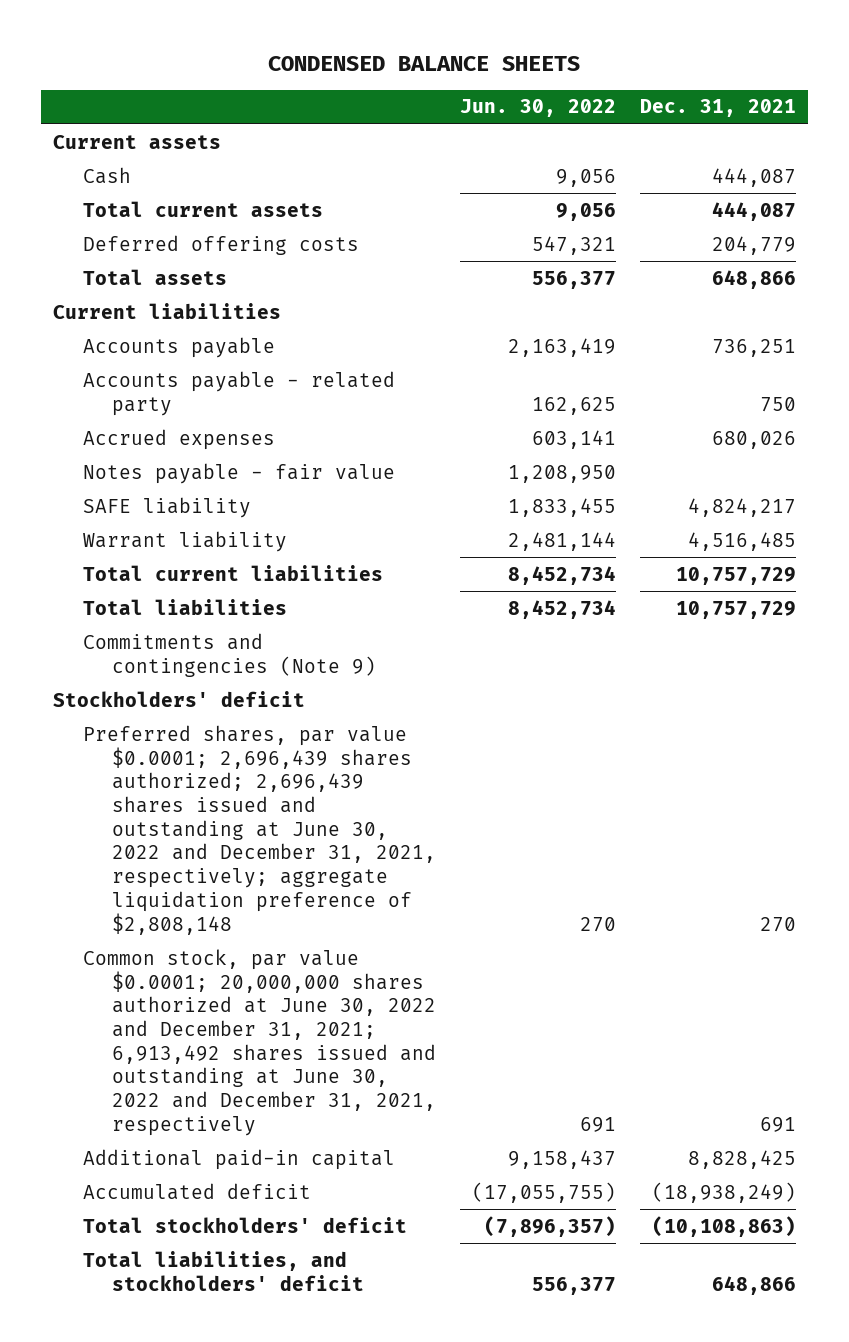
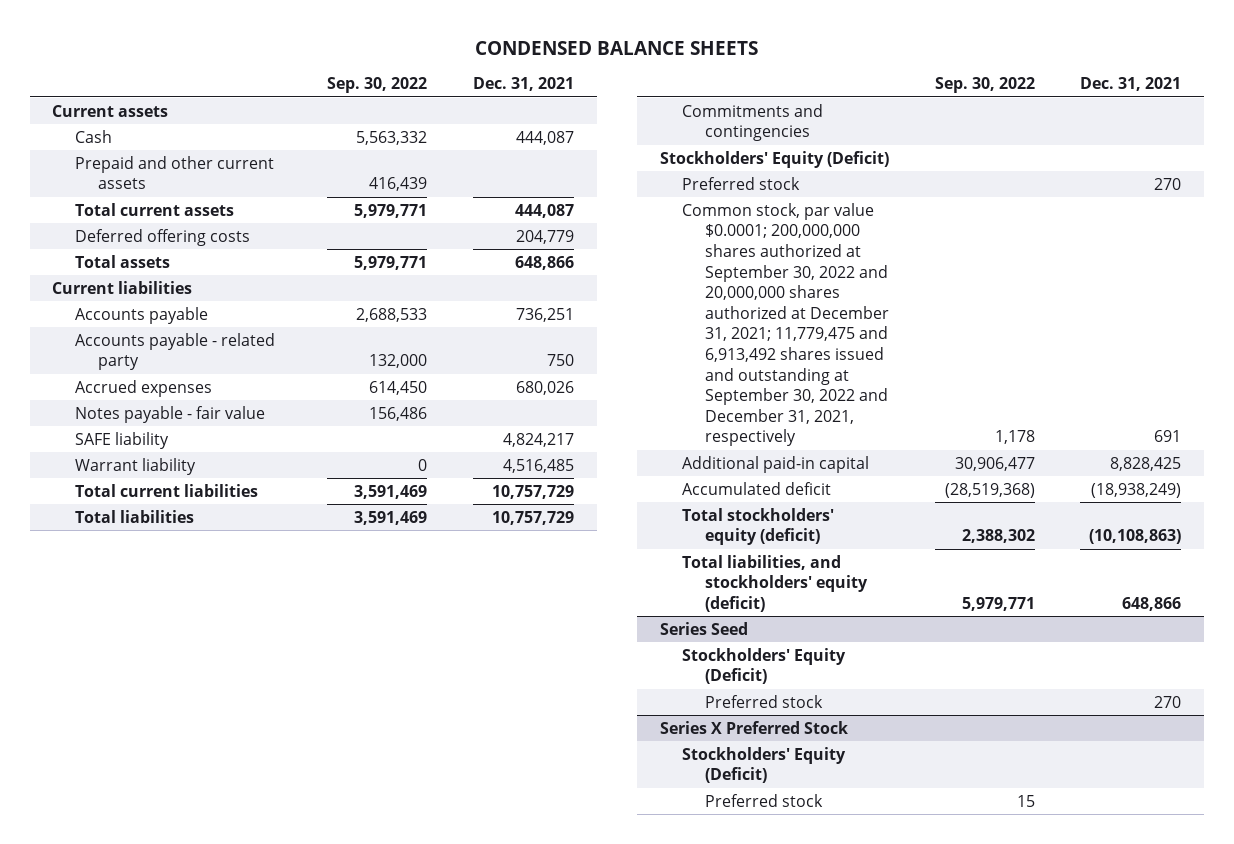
[459,99,616,118] Jun. 30, 2022 -> none
none -> [327,77,428,94] Sep. 30, 2022
none -> [75,155,275,190] Prepaid and other current assets
[82,632,376,677] Commitments and contingencies (Note 9) -> [682,103,824,142] Commitments and contingencies
[53,690,306,707] Stockholders' deficit -> [659,150,889,168] Stockholders' Equity (Deficit)
[82,724,436,935] Preferred shares, par value $0.0001; 2,696,439 shares authorized; 2,696,439 shares issued and outstanding at June 30, 2022 and December 31, 2021, respectively; aggregate liquidation preference of $2,808,148 -> [682,176,801,190] Preferred stock
[82,948,436,1136] Common stock, par value $0.0001; 20,000,000 shares authorized at June 30, 2022 and December 31, 2021; 6,913,492 shares issued and outstanding at June 30, 2022 and December 31, 2021, respectively -> [682,202,890,447] Common stock, par value $0.0001; 200,000,000 shares authorized at September 30, 2022 and 20,000,000 shares authorized at December 31, 2021; 11,779,475 and 6,913,492 shares issued and outstanding at September 30, 2022 and December 31, 2021, respectively
[82,1216,407,1233] Total stockholders' deficit -> [682,507,835,546] Total stockholders' equity (deficit)
[82,1250,364,1291] Total liabilities, and stockholders' deficit -> [682,554,869,612] Total liabilities, and stockholders' equity (deficit)
none -> [659,621,748,635] Series Seed
none -> [682,647,847,685] Stockholders' Equity (Deficit)
none -> [705,694,824,708] Preferred stock
none -> [659,720,848,734] Series X Preferred Stock
none -> [682,746,847,784] Stockholders' Equity (Deficit)
none -> [705,793,824,807] Preferred stock

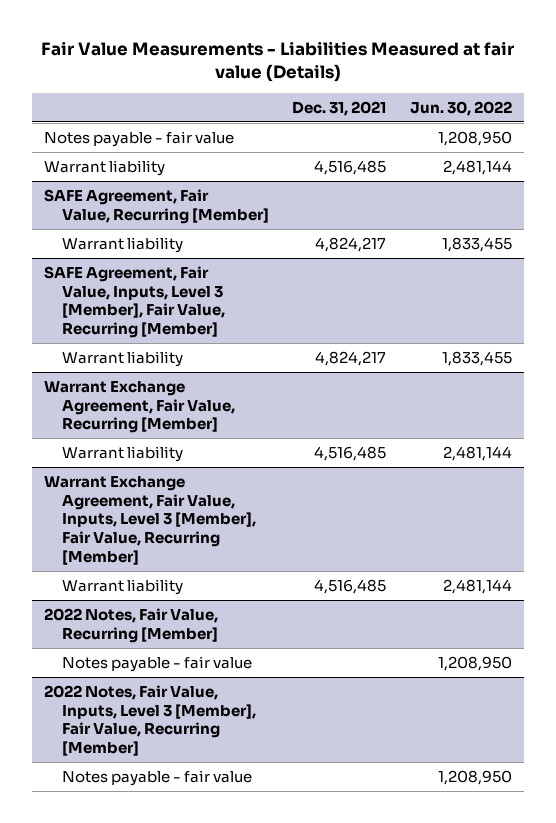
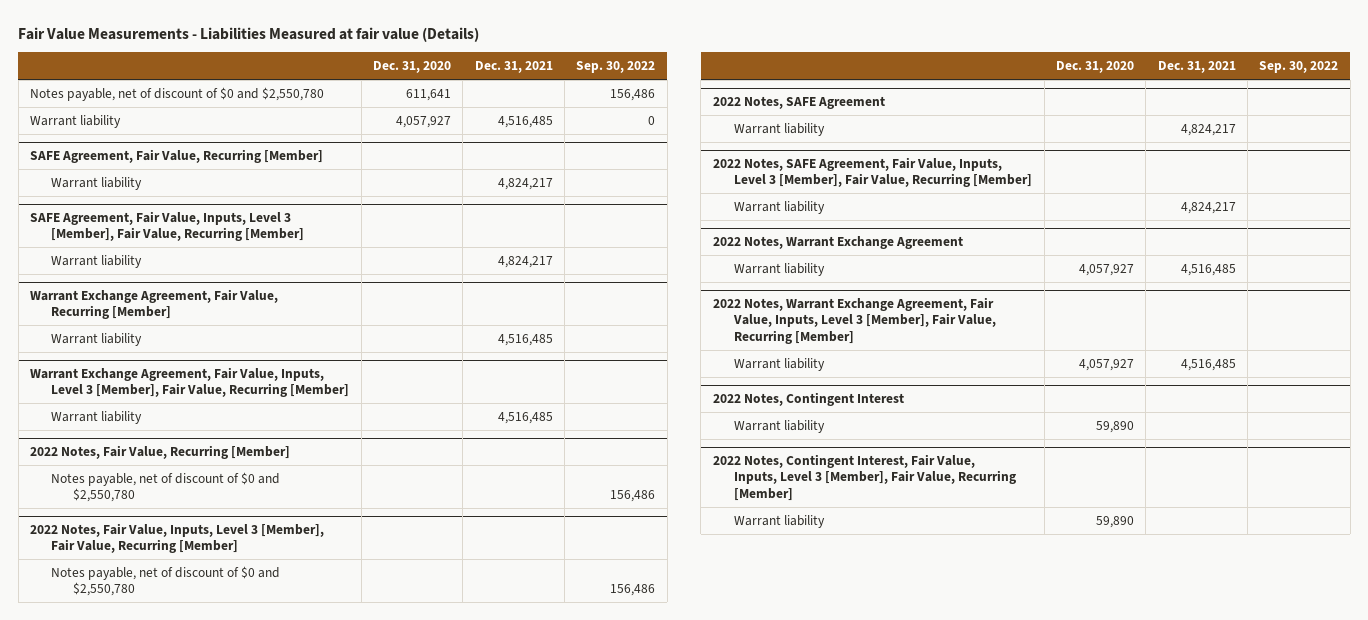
[410,100,513,116] Jun. 30, 2022 -> none
none -> [373,61,452,74] Dec. 31, 2020
none -> [576,61,656,74] Sep. 30, 2022
[43,130,234,147] Notes payable - fair value -> [29,86,324,101] Notes payable, net of discount of $0 and $2,550,780
[61,655,252,672] Notes payable - fair value -> [51,471,281,503] Notes payable, net of discount of $0 and $2,550,780
[61,769,252,786] Notes payable - fair value -> [51,565,281,597] Notes payable, net of discount of $0 and $2,550,780
none -> [712,95,885,109] 2022 Notes, SAFE Agreement
none -> [734,122,826,136] Warrant liability
none -> [712,156,1033,188] 2022 Notes, SAFE Agreement, Fair Value, Inputs, Level 3 [Member], Fair Value, Recurring [Member]
none -> [734,200,826,214] Warrant liability
none -> [712,235,963,249] 2022 Notes, Warrant Exchange Agreement
none -> [734,262,826,276] Warrant liability
none -> [712,296,997,344] 2022 Notes, Warrant Exchange Agreement, Fair Value, Inputs, Level 3 [Member], Fair Value, Recurring [Member]
none -> [734,357,826,371] Warrant liability
none -> [712,391,904,406] 2022 Notes, Contingent Interest
none -> [734,419,826,433] Warrant liability
none -> [712,453,1017,501] 2022 Notes, Contingent Interest, Fair Value, Inputs, Level 3 [Member], Fair Value, Recurring [Member]
none -> [734,514,826,528] Warrant liability

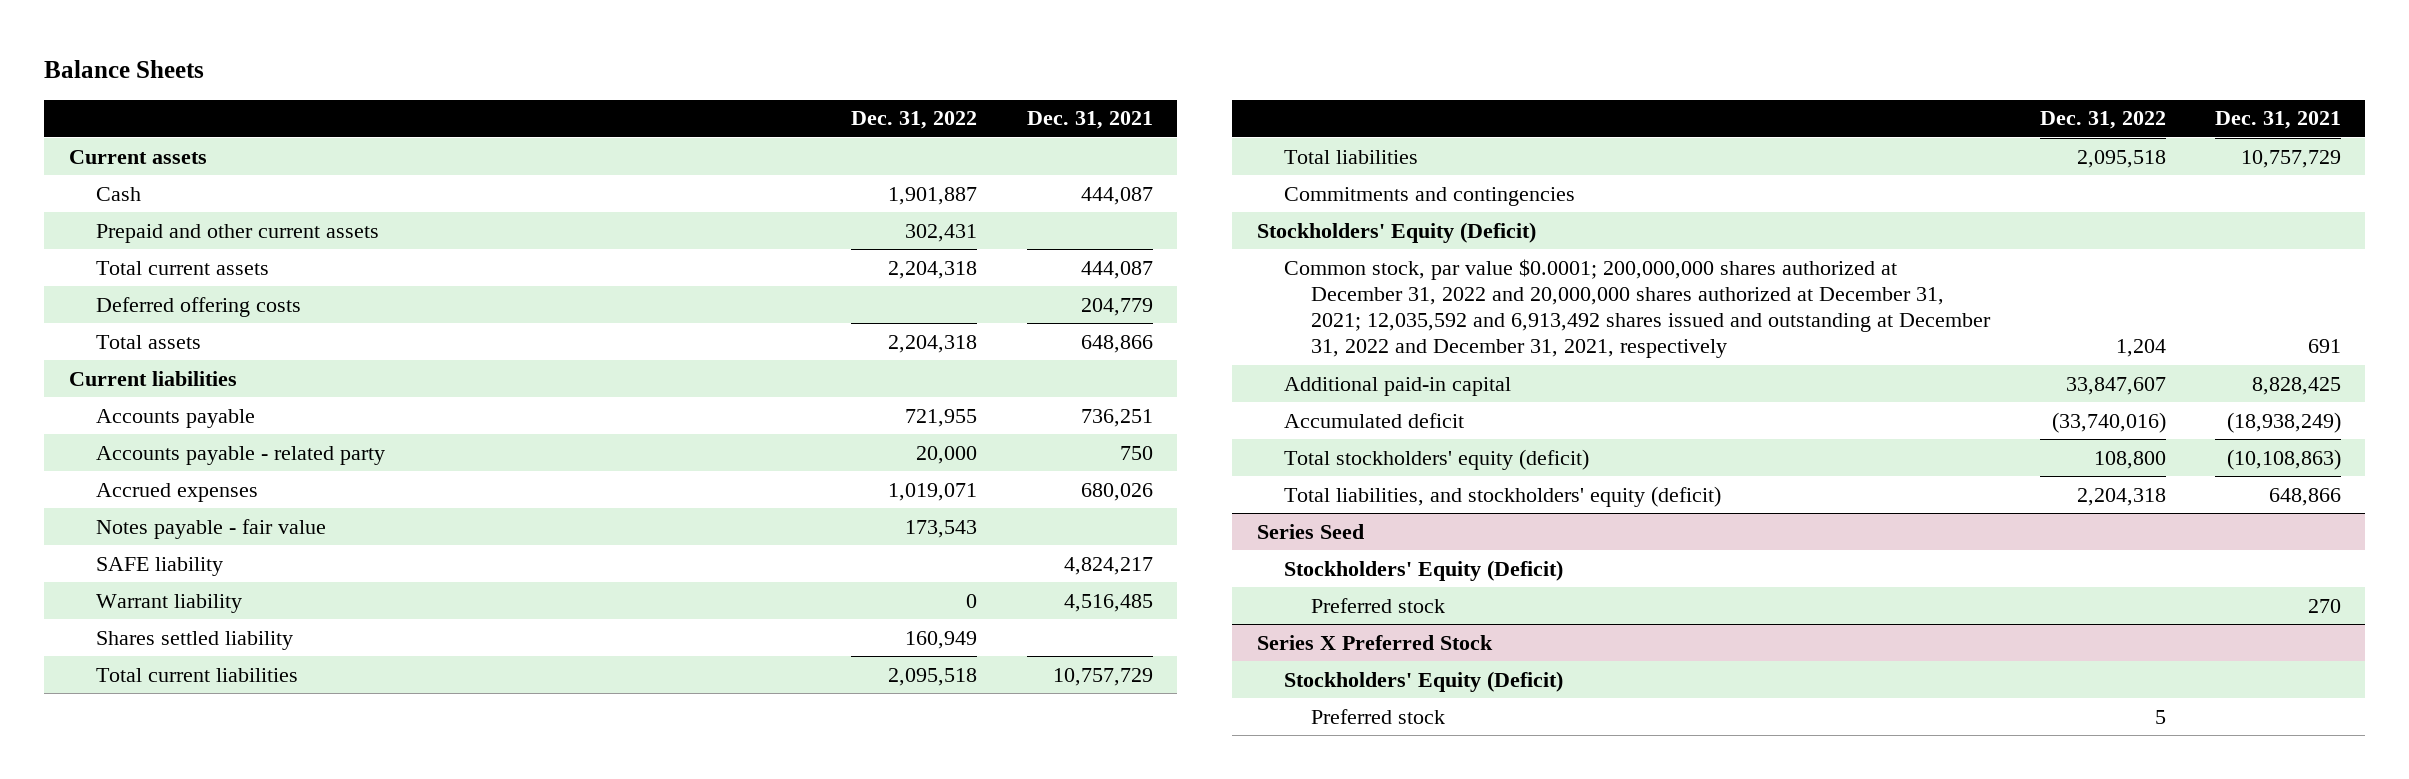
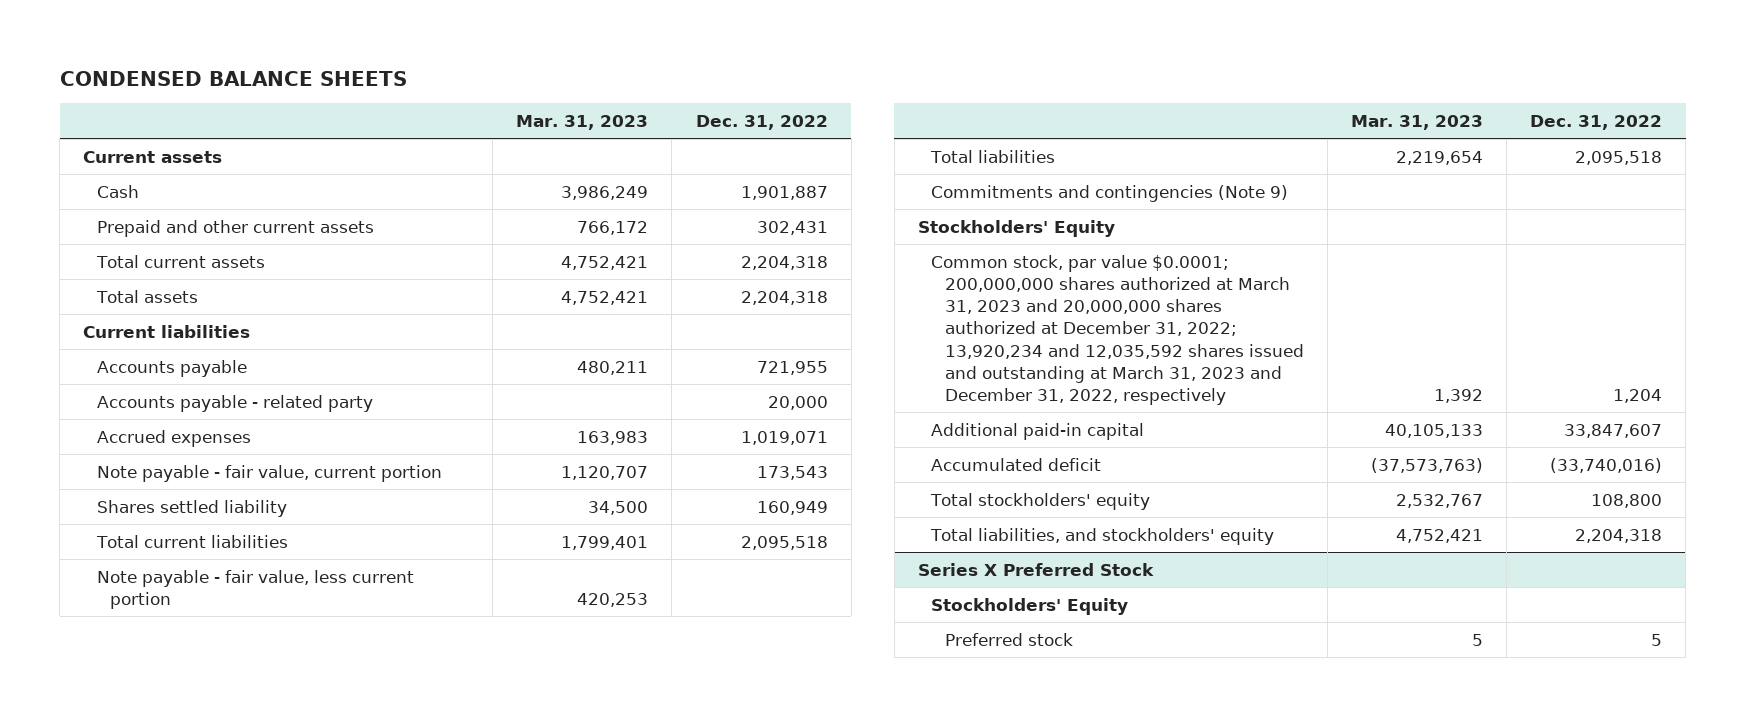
[43,59,204,78] Balance Sheets -> [59,71,407,87] CONDENSED BALANCE SHEETS
[1026,111,1153,130] Dec. 31, 2021 -> none
none -> [516,115,649,131] Mar. 31, 2023
[95,296,301,317] Deferred offering costs -> none
[95,556,223,576] SAFE liability -> none
[95,593,242,613] Warrant liability -> none
[95,518,326,539] Notes payable - fair value -> [96,464,442,482] Note payable - fair value, current portion
none -> [96,569,414,609] Note payable - fair value, less current portion
[1284,186,1576,206] Commitments and contingencies -> [931,184,1289,202] Commitments and contingencies (Note 9)
[1256,221,1536,243] Stockholders' Equity (Deficit) -> [917,219,1115,237] Stockholders' Equity
[1284,258,1992,359] Common stock, par value $0.0001; 200,000,000 shares authorized at December 31, 2022 and 20,000,000 shares authorized at December 31, 2021; 12,035,592 and 6,913,492 shares issued and outstanding at December 31, 2022 and December 31, 2021, respectively -> [931,254,1304,406] Common stock, par value $0.0001; 200,000,000 shares authorized at March 31, 2023 and 20,000,000 shares authorized at December 31, 2022; 13,920,234 and 12,035,592 shares issued and outstanding at March 31, 2023 and December 31, 2022, respectively
[1256,523,1364,539] Series Seed -> none
[1284,559,1564,581] Stockholders' Equity (Deficit) -> none
[1311,597,1446,613] Preferred stock -> none
[1284,448,1590,470] Total stockholders' equity (deficit) -> [930,492,1151,510] Total stockholders' equity
[1284,485,1722,507] Total liabilities, and stockholders' equity (deficit) -> [930,527,1275,545] Total liabilities, and stockholders' equity
[1284,670,1564,692] Stockholders' Equity (Deficit) -> [931,597,1129,615] Stockholders' Equity

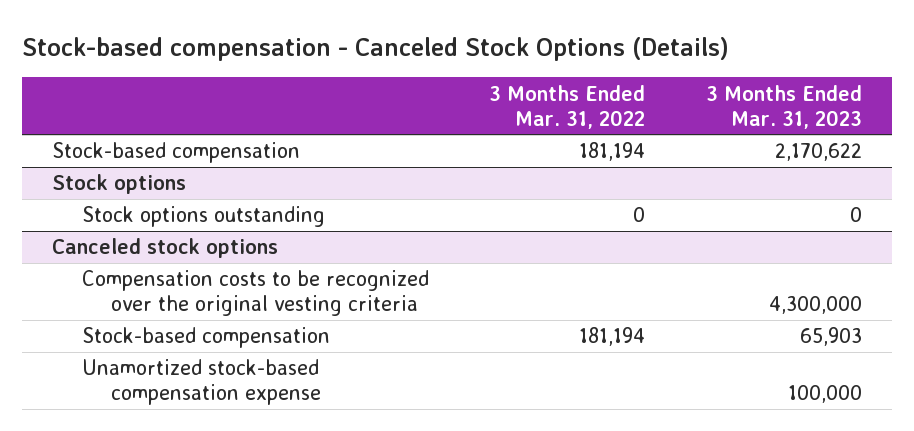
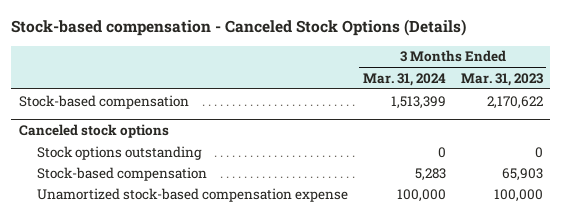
[489,84,646,129] 3 Months Ended Mar. 31, 2022 -> none
none -> [362,72,446,86] Mar. 31, 2024
[52,174,187,195] Stock options -> none
[81,206,325,228] Stock options outstanding -> none
[81,270,429,317] Compensation costs to be recognized over the original vesting criteria -> none
none -> [36,145,202,160] Stock options outstanding

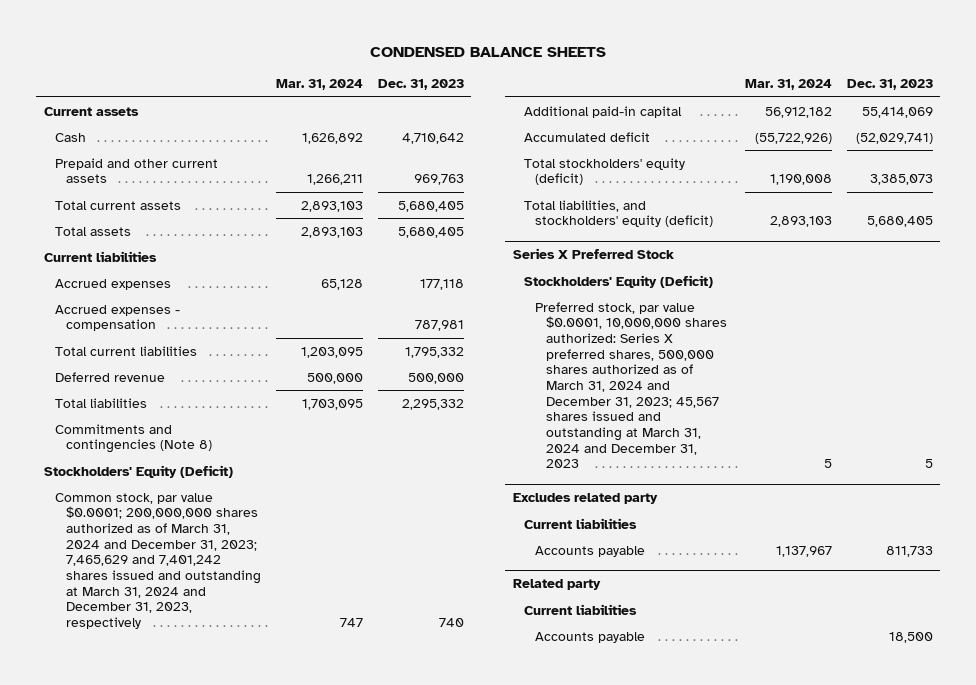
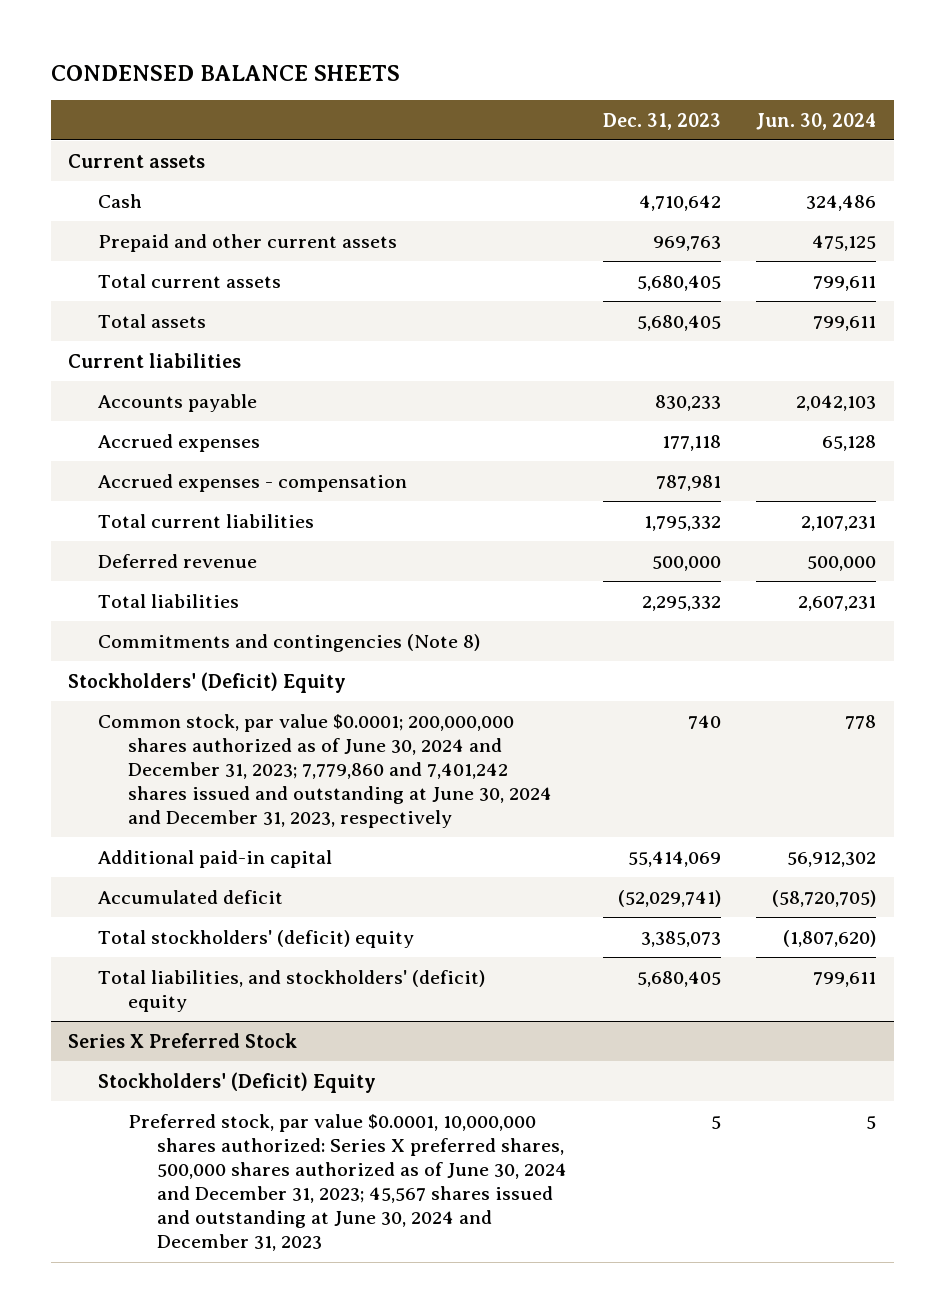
[275,79,363,91] Mar. 31, 2024 -> none
none -> [756,112,877,130] Jun. 30, 2024
none -> [97,393,257,412] Accounts payable
[43,464,233,478] Stockholders' Equity (Deficit) -> [68,671,347,693] Stockholders' (Deficit) Equity
[54,492,261,630] Common stock, par value $0.0001; 200,000,000 shares authorized as of March 31, 2024 and December 31, 2023; 7,465,629 and 7,401,242 shares issued and outstanding at March 31, 2024 and December 31, 2023, respectively -> [97,713,552,829] Common stock, par value $0.0001; 200,000,000 shares authorized as of June 30, 2024 and December 31, 2023; 7,779,860 and 7,401,242 shares issued and outstanding at June 30, 2024 and December 31, 2023, respectively
[523,157,685,186] Total stockholders' equity (deficit) -> [97,929,414,948] Total stockholders' (deficit) equity
[523,199,714,228] Total liabilities, and stockholders' equity (deficit) -> [97,969,485,1012] Total liabilities, and stockholders' (deficit) equity
[512,493,658,505] Excludes related party -> none
[523,517,637,529] Current liabilities -> none
[535,545,646,557] Accounts payable -> none
[512,579,601,591] Related party -> none
[523,603,637,615] Current liabilities -> none
[535,631,646,643] Accounts payable -> none
[523,274,713,288] Stockholders' Equity (Deficit) -> [97,1071,376,1093] Stockholders' (Deficit) Equity
[535,301,728,469] Preferred stock, par value $0.0001, 10,000,000 shares authorized: Series X preferred shares, 500,000 shares authorized as of March 31, 2024 and December 31, 2023; 45,567 shares issued and outstanding at March 31, 2024 and December 31, 2023 -> [127,1113,568,1252] Preferred stock, par value $0.0001, 10,000,000 shares authorized: Series X preferred shares, 500,000 shares authorized as of June 30, 2024 and December 31, 2023; 45,567 shares issued and outstanding at June 30, 2024 and December 31, 2023

